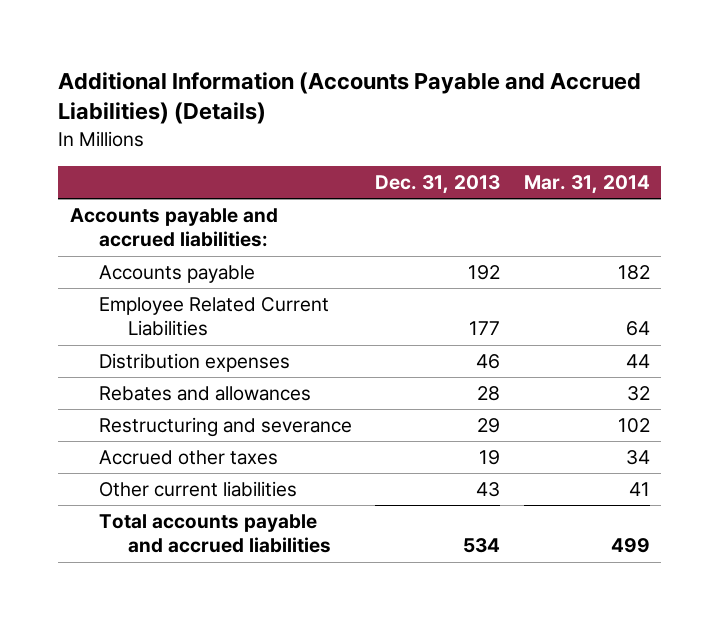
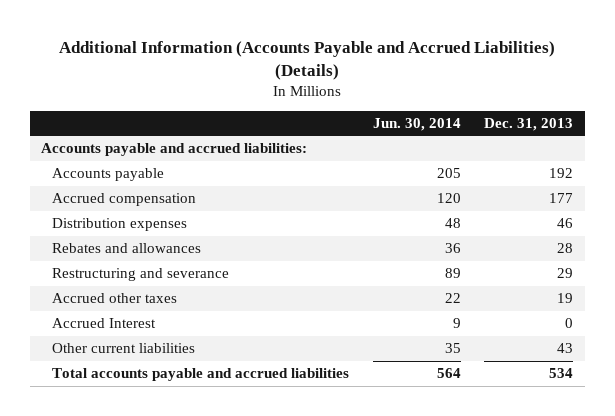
[523,174,650,194] Mar. 31, 2014 -> none
none -> [372,117,461,131] Jun. 30, 2014
[98,297,329,337] Employee Related Current Liabilities -> [52,193,197,207] Accrued compensation
none -> [52,318,157,329] Accrued Interest

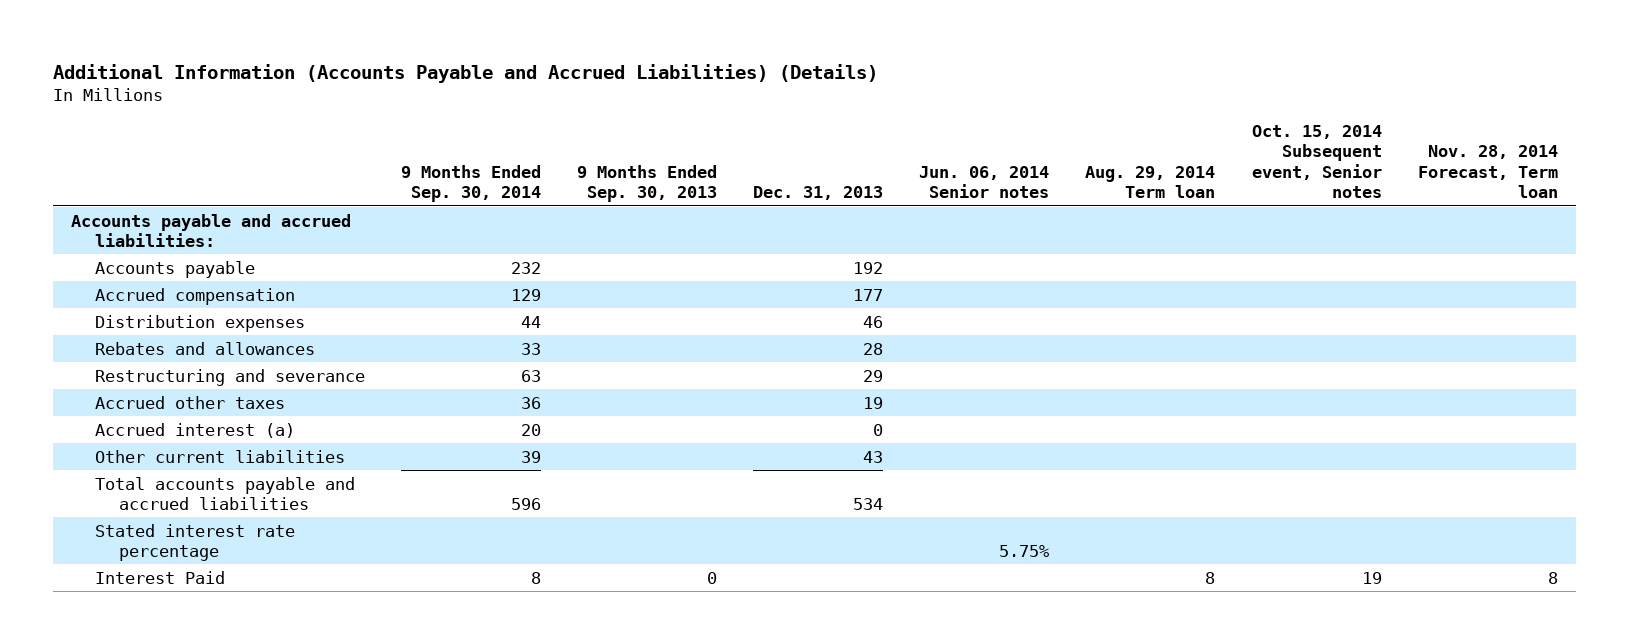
[372,117,461,131] Jun. 30, 2014 -> none
none -> [400,164,541,203] 9 Months Ended Sep. 30, 2014
none -> [577,164,718,203] 9 Months Ended Sep. 30, 2013
none -> [919,165,1050,199] Jun. 06, 2014 Senior notes
none -> [1085,165,1216,199] Aug. 29, 2014 Term loan
none -> [1251,125,1382,199] Oct. 15, 2014 Subsequent event, Senior notes
none -> [1417,145,1558,199] Nov. 28, 2014 Forecast, Term loan
[52,318,157,329] Accrued Interest -> [94,422,295,438] Accrued interest (a)
none -> [94,523,295,561] Stated interest rate percentage
none -> [94,570,225,584] Interest Paid

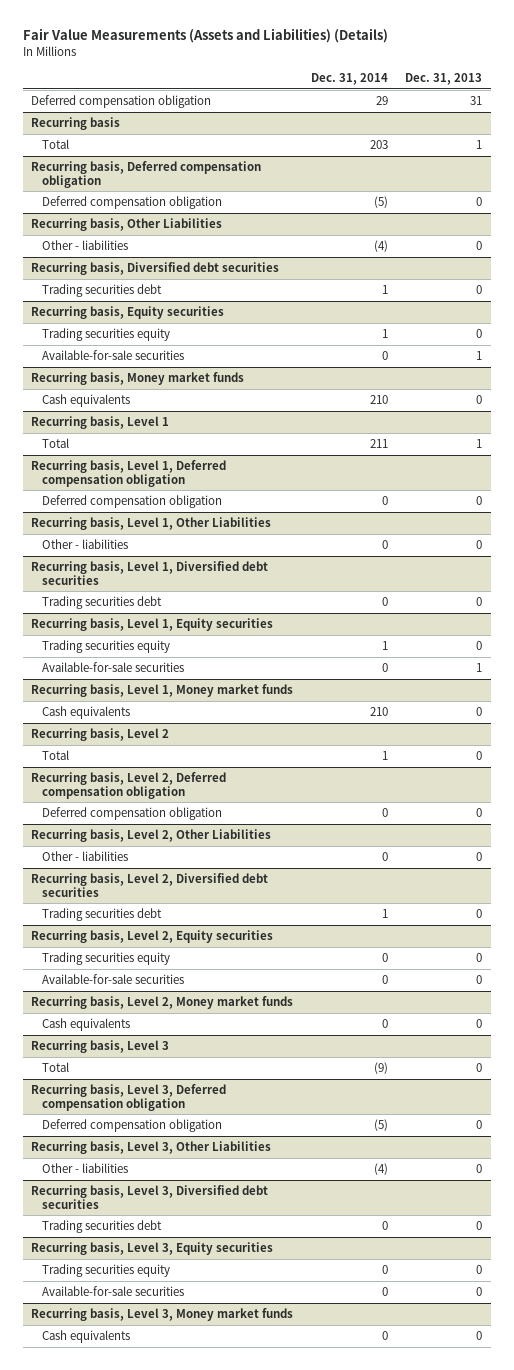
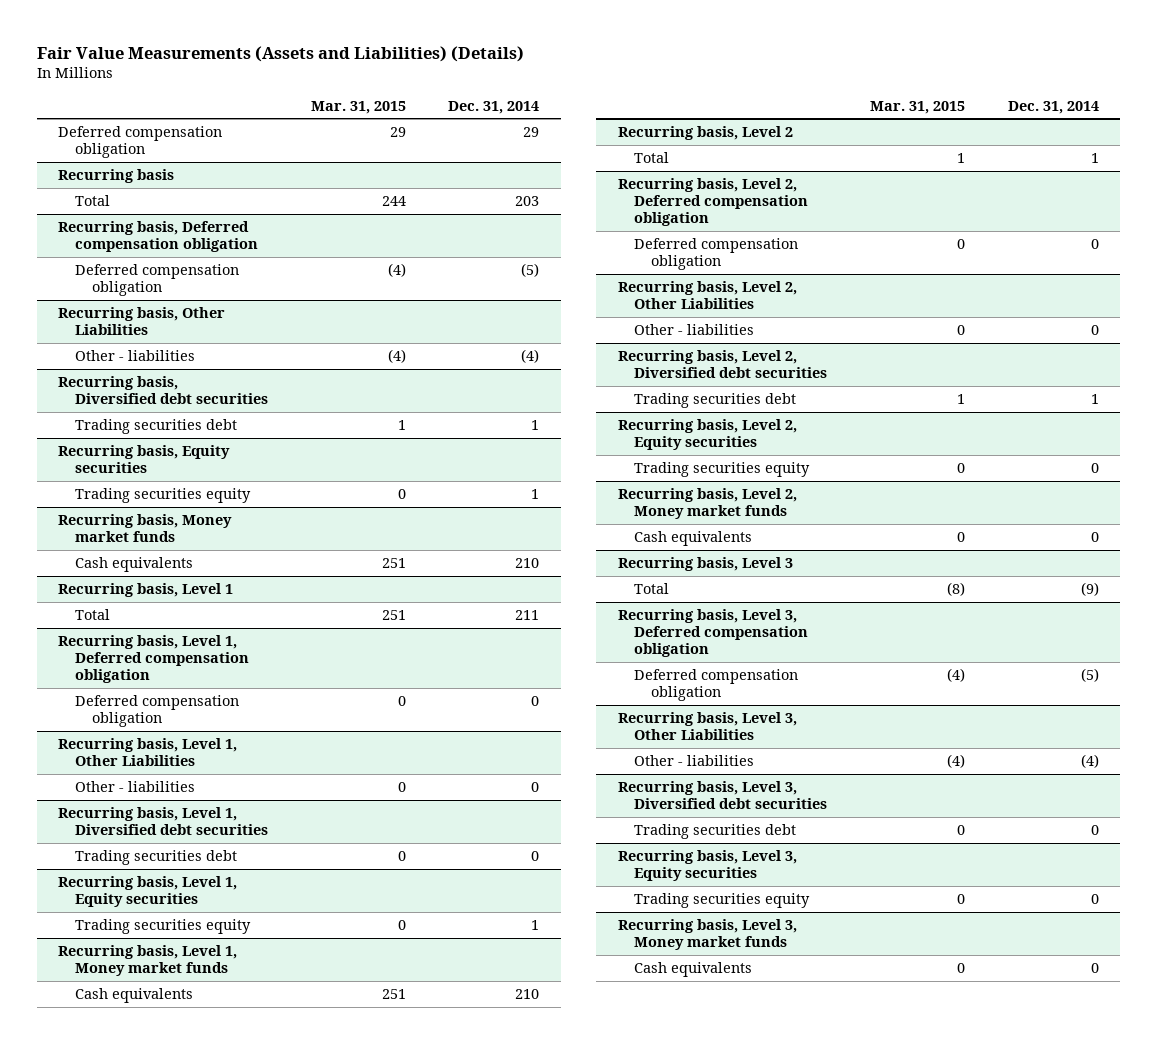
[405,73,483,86] Dec. 31, 2013 -> none
none -> [310,100,406,114] Mar. 31, 2015
[42,350,185,361] Available-for-sale securities -> none
[42,662,185,673] Available-for-sale securities -> none
[42,974,185,985] Available-for-sale securities -> none
[42,1286,185,1297] Available-for-sale securities -> none

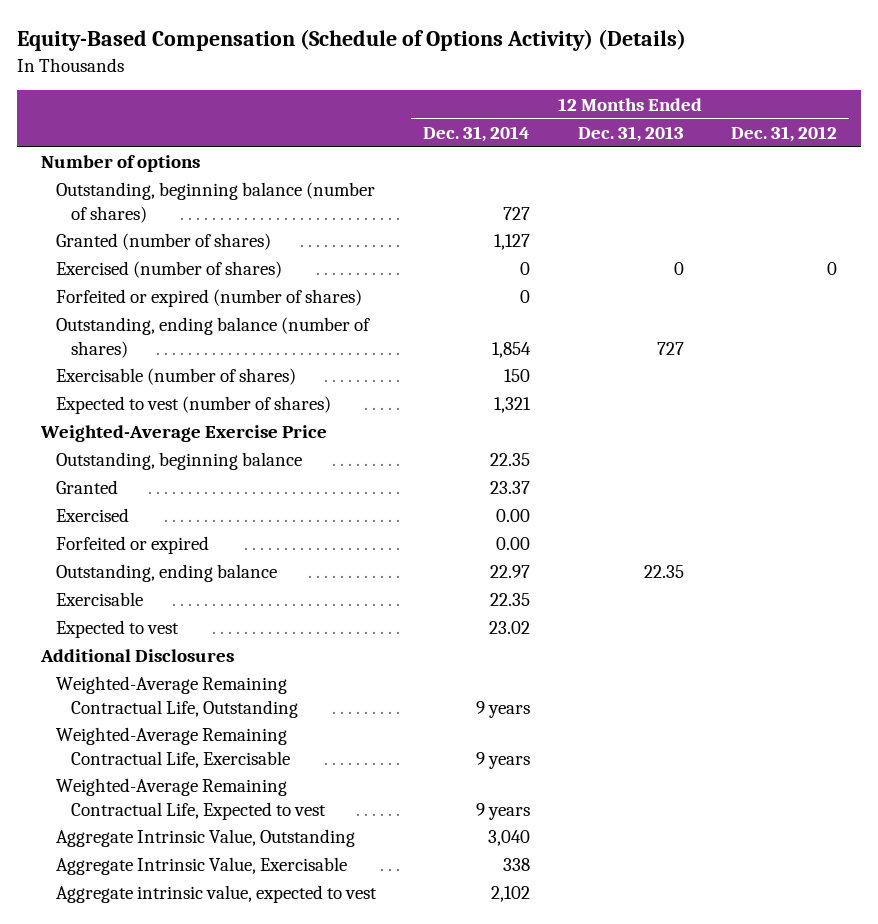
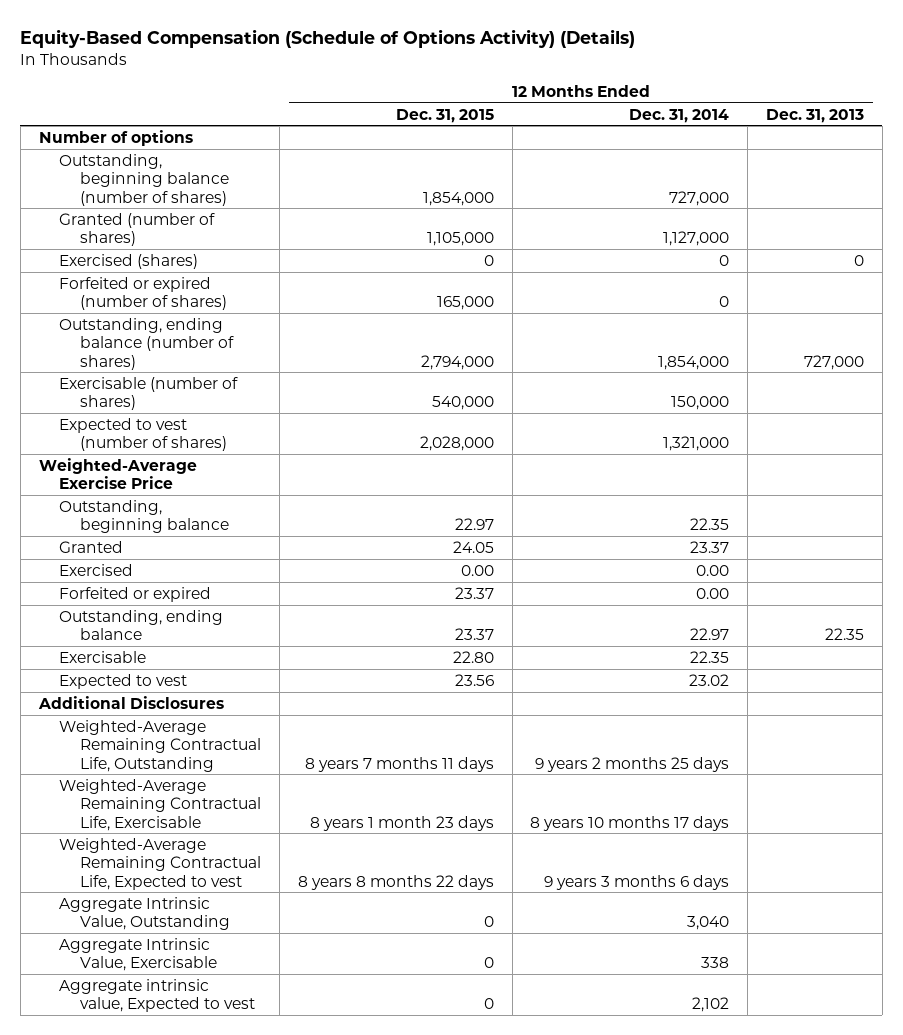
[731,125,838,142] Dec. 31, 2012 -> none
none -> [395,108,494,123] Dec. 31, 2015
[503,206,531,220] 727 -> [669,190,730,206] 727,000
[494,234,531,251] 1,127 -> [663,231,730,247] 1,127,000
[55,261,282,279] Exercised (number of shares) -> [59,253,199,269] Exercised (shares)
[492,341,532,358] 1,854 -> [658,355,730,370] 1,854,000
[656,341,684,355] 727 -> [803,354,864,370] 727,000
[504,369,531,383] 150 -> [671,396,730,411] 150,000
[494,397,532,414] 1,321 -> [663,436,730,452] 1,321,000
[476,700,531,718] 9 years -> [535,756,730,772] 9 years 2 months 25 days
[476,751,531,769] 9 years -> [530,815,730,831] 8 years 10 months 17 days
[476,802,531,820] 9 years -> [544,874,730,890] 9 years 3 months 6 days
[55,885,377,904] Aggregate intrinsic value, expected to vest -> [59,978,256,1013] Aggregate intrinsic value, Expected to vest

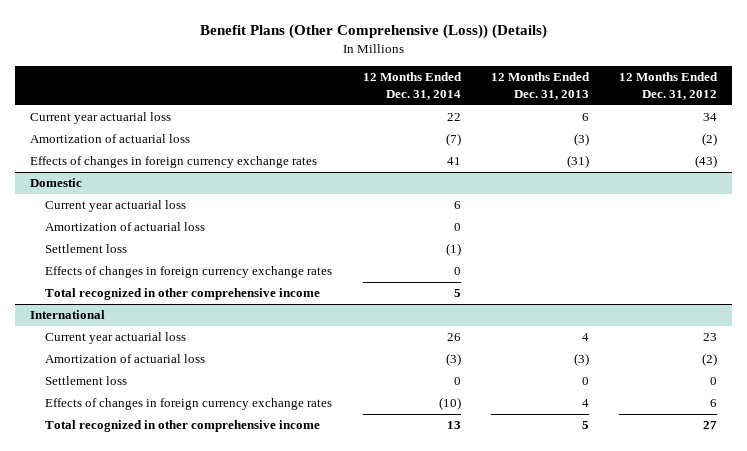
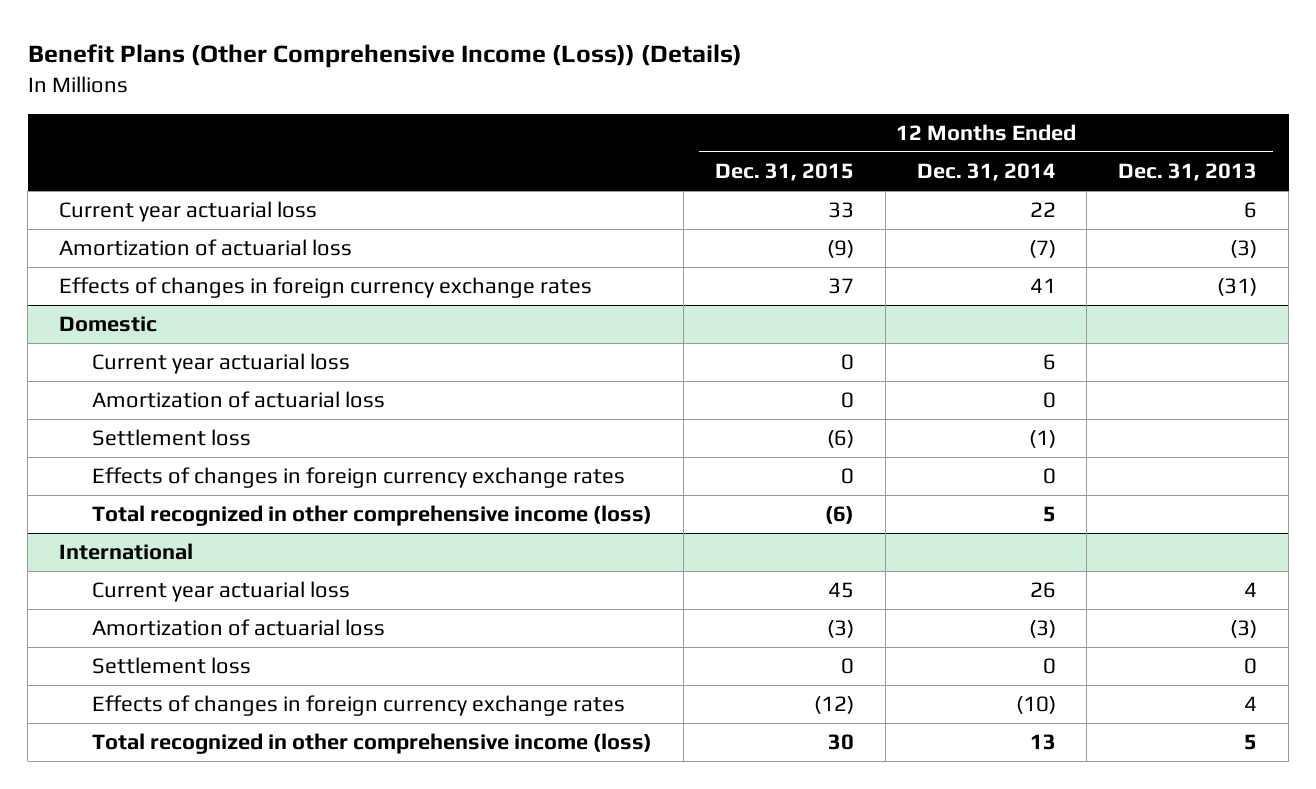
[199,24,547,40] Benefit Plans (Other Comprehensive (Loss)) (Details) -> [27,44,742,69] Benefit Plans (Other Comprehensive Income (Loss)) (Details)
[619,72,719,100] 12 Months Ended Dec. 31, 2012 -> none
none -> [715,163,855,182] Dec. 31, 2015
[45,288,321,301] Total recognized in other comprehensive income -> [92,505,653,527] Total recognized in other comprehensive income (loss)
[45,420,321,433] Total recognized in other comprehensive income -> [92,733,653,755] Total recognized in other comprehensive income (loss)

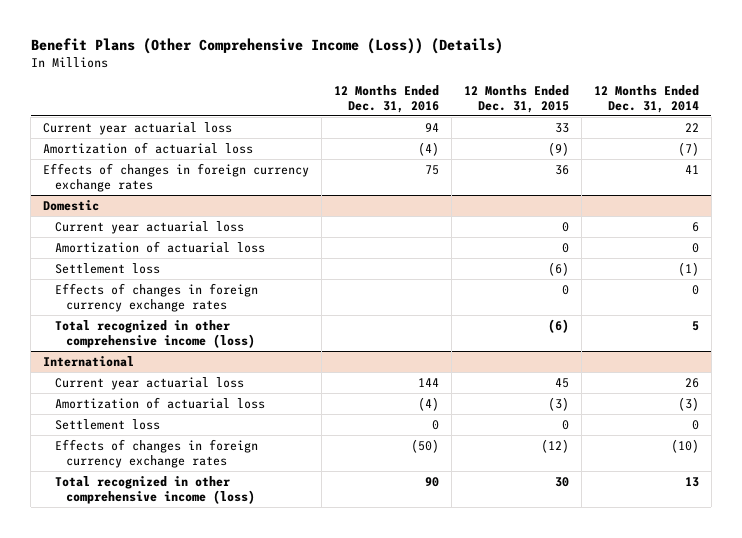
[1118,163,1258,182] Dec. 31, 2013 -> none
none -> [334,84,440,113] 12 Months Ended Dec. 31, 2016
[828,278,855,295] 37 -> [555,165,570,176] 36

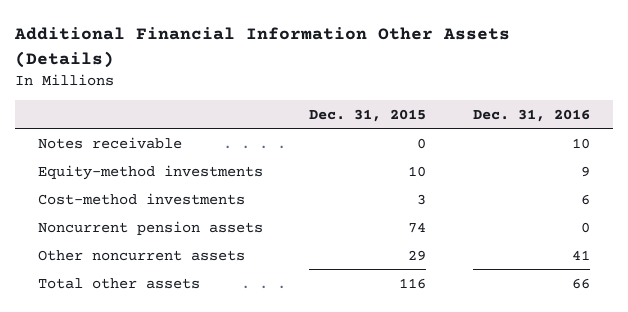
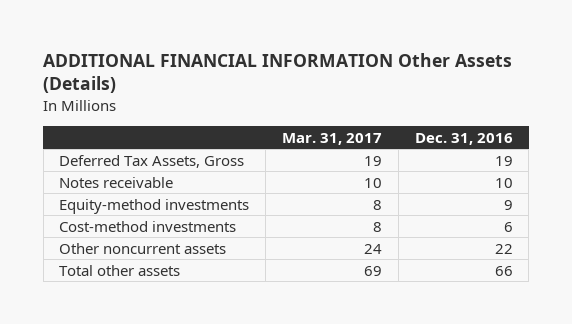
[14,27,511,68] Additional Financial Information Other Assets (Details) -> [43,52,513,94] ADDITIONAL FINANCIAL INFORMATION Other Assets (Details)
[309,108,427,122] Dec. 31, 2015 -> none
none -> [281,132,382,145] Mar. 31, 2017
none -> [59,154,245,168] Deferred Tax Assets, Gross
[38,220,264,235] Noncurrent pension assets -> none
[571,249,590,260] 41 -> [494,243,513,254] 22

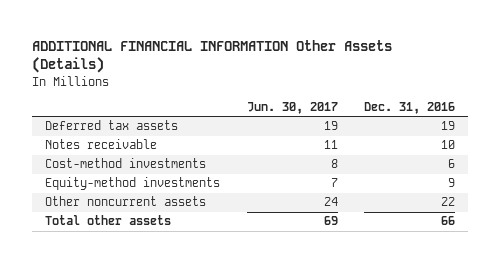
[281,132,382,145] Mar. 31, 2017 -> none
none -> [246,102,338,115] Jun. 30, 2017
[59,154,245,168] Deferred Tax Assets, Gross -> [45,120,179,131] Deferred tax assets
[59,198,250,214] Equity-method investments -> [45,177,221,191] Equity-method investments

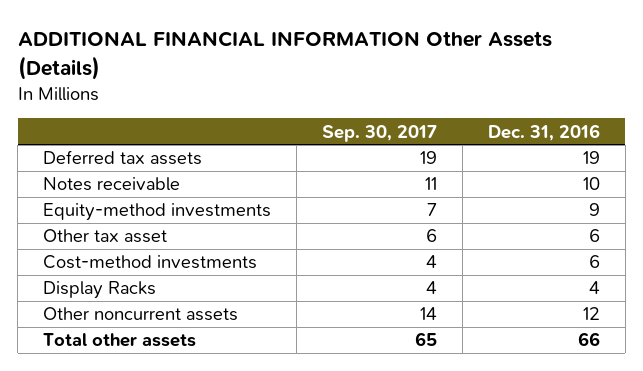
[246,102,338,115] Jun. 30, 2017 -> none
none -> [321,124,437,142] Sep. 30, 2017
none -> [43,229,168,244] Other tax asset
[45,158,207,169] Cost-method investments -> [43,255,258,270] Cost-method investments
none -> [43,281,157,300] Display Racks
[440,197,455,207] 22 -> [582,307,600,321] 12

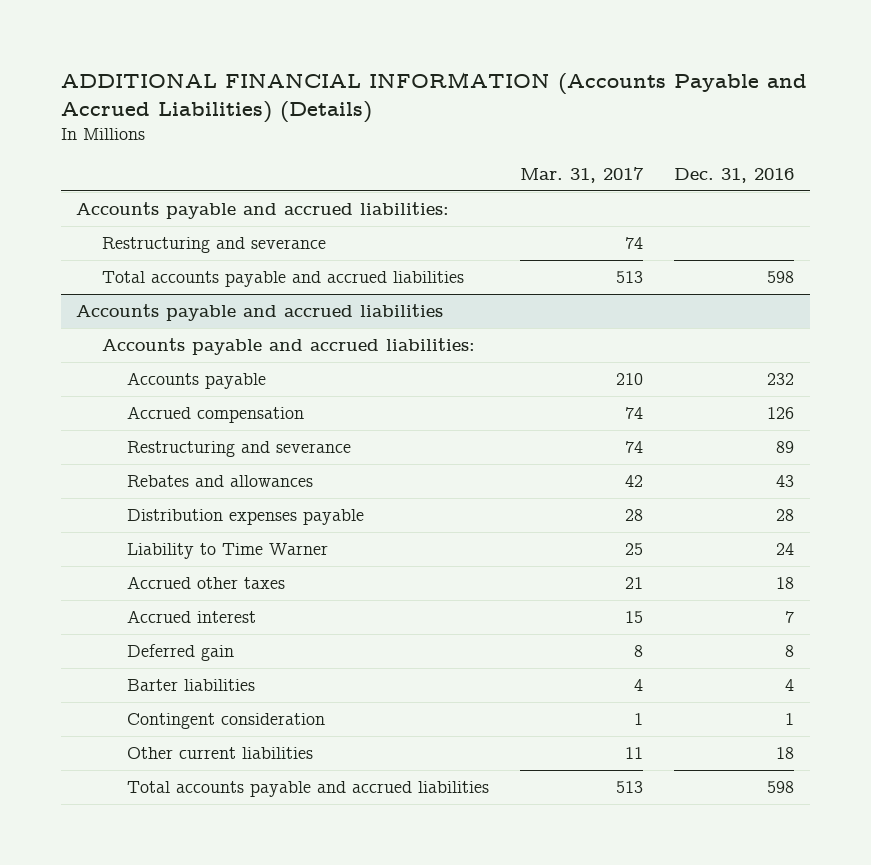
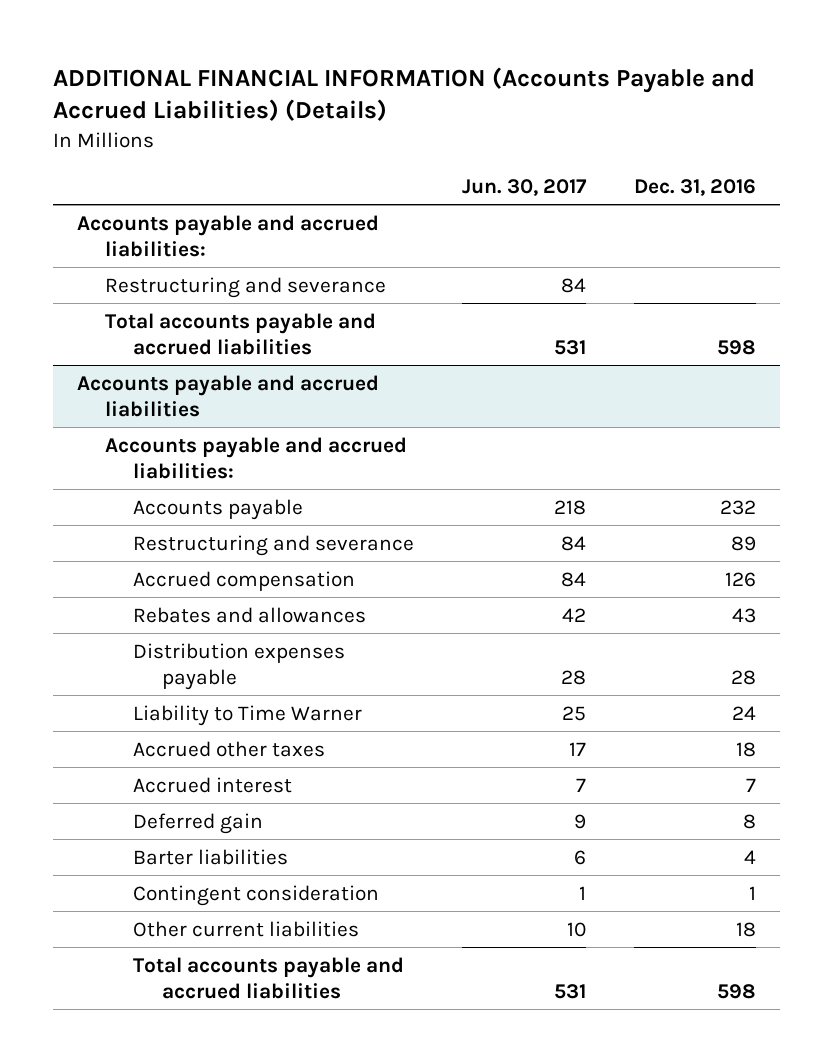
[520,167,645,184] Mar. 31, 2017 -> none
none -> [462,178,588,196] Jun. 30, 2017
[127,405,305,423] Accrued compensation -> [133,570,356,591] Accrued compensation

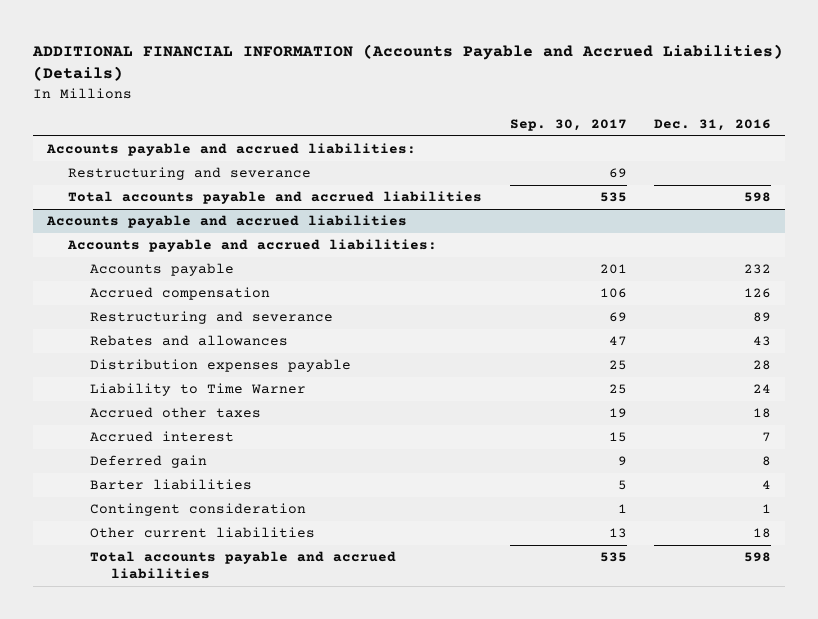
[462,178,588,196] Jun. 30, 2017 -> none
none -> [509,119,627,132] Sep. 30, 2017
[133,534,415,556] Restructuring and severance -> [89,311,333,325] Restructuring and severance

